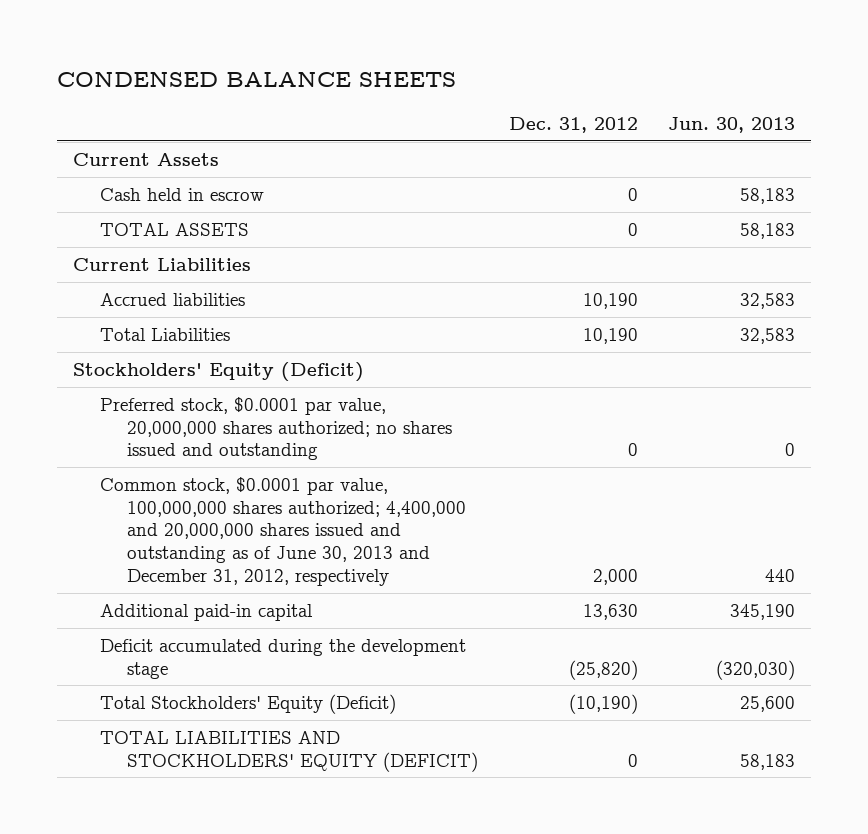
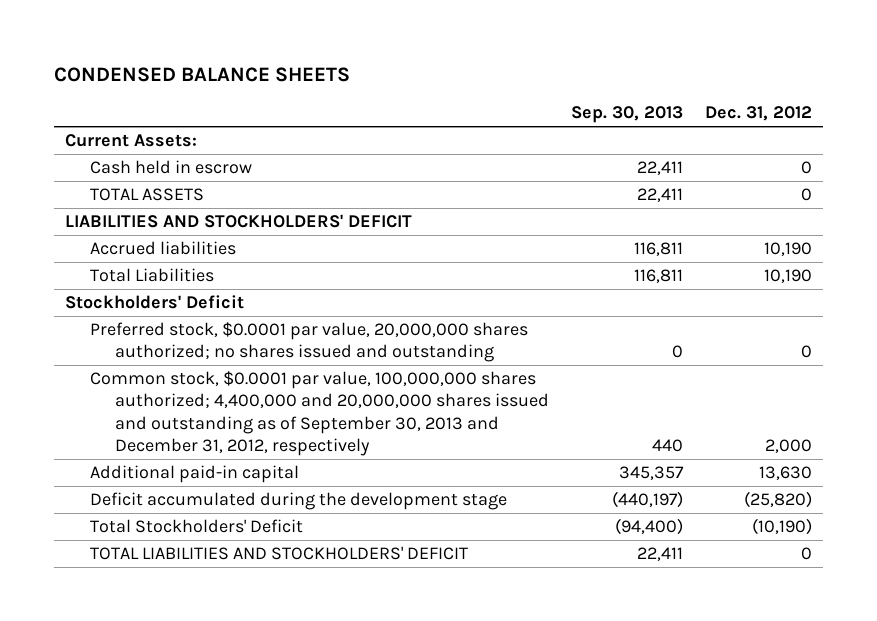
[668,116,796,133] Jun. 30, 2013 -> none
none -> [571,106,684,124] Sep. 30, 2013
[72,152,219,166] Current Assets -> [64,133,197,147] Current Assets:
[72,257,251,271] Current Liabilities -> none
none -> [64,213,412,228] LIABILITIES AND STOCKHOLDERS' DEFICIT
[72,361,364,382] Stockholders' Equity (Deficit) -> [64,294,244,309] Stockholders' Deficit
[99,476,467,586] Common stock, $0.0001 par value, 100,000,000 shares authorized; 4,400,000 and 20,000,000 shares issued and outstanding as of June 30, 2013 and December 31, 2012, respectively -> [90,370,550,457] Common stock, $0.0001 par value, 100,000,000 shares authorized; 4,400,000 and 20,000,000 shares issued and outstanding as of September 30, 2013 and December 31, 2012, respectively
[99,693,396,714] Total Stockholders' Equity (Deficit) -> [90,518,304,533] Total Stockholders' Deficit
[99,730,479,772] TOTAL LIABILITIES AND STOCKHOLDERS' EQUITY (DEFICIT) -> [90,545,469,560] TOTAL LIABILITIES AND STOCKHOLDERS' DEFICIT

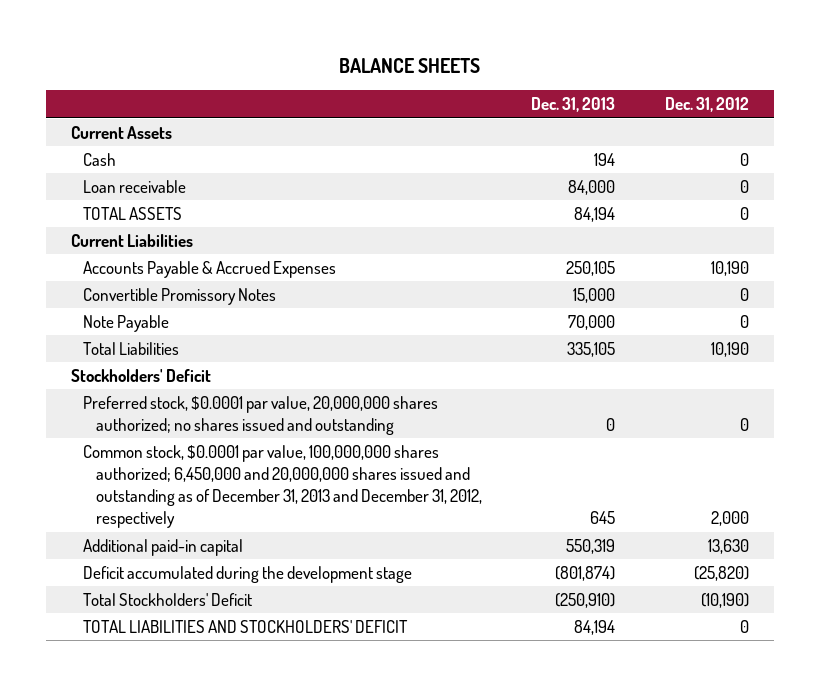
[53,67,350,83] CONDENSED BALANCE SHEETS -> [339,58,481,74] BALANCE SHEETS
[571,106,684,124] Sep. 30, 2013 -> none
none -> [531,97,616,113] Dec. 31, 2013
[64,133,197,147] Current Assets: -> [71,125,173,139] Current Assets
[90,159,253,174] Cash held in escrow -> [83,152,117,166] Cash
none -> [83,179,187,193] Loan receivable
[64,213,412,228] LIABILITIES AND STOCKHOLDERS' DEFICIT -> none
none -> [71,233,194,247] Current Liabilities
[90,240,237,255] Accrued liabilities -> [83,260,337,278] Accounts Payable & Accrued Expenses
none -> [83,287,277,305] Convertible Promissory Notes
none -> [83,314,170,332] Note Payable
[90,370,550,457] Common stock, $0.0001 par value, 100,000,000 shares authorized; 4,400,000 and 20,000,000 shares issued and outstanding as of September 30, 2013 and December 31, 2012, respectively -> [83,444,482,529] Common stock, $0.0001 par value, 100,000,000 shares authorized; 6,450,000 and 20,000,000 shares issued and outstanding as of December 31, 2013 and December 31, 2012, respectively

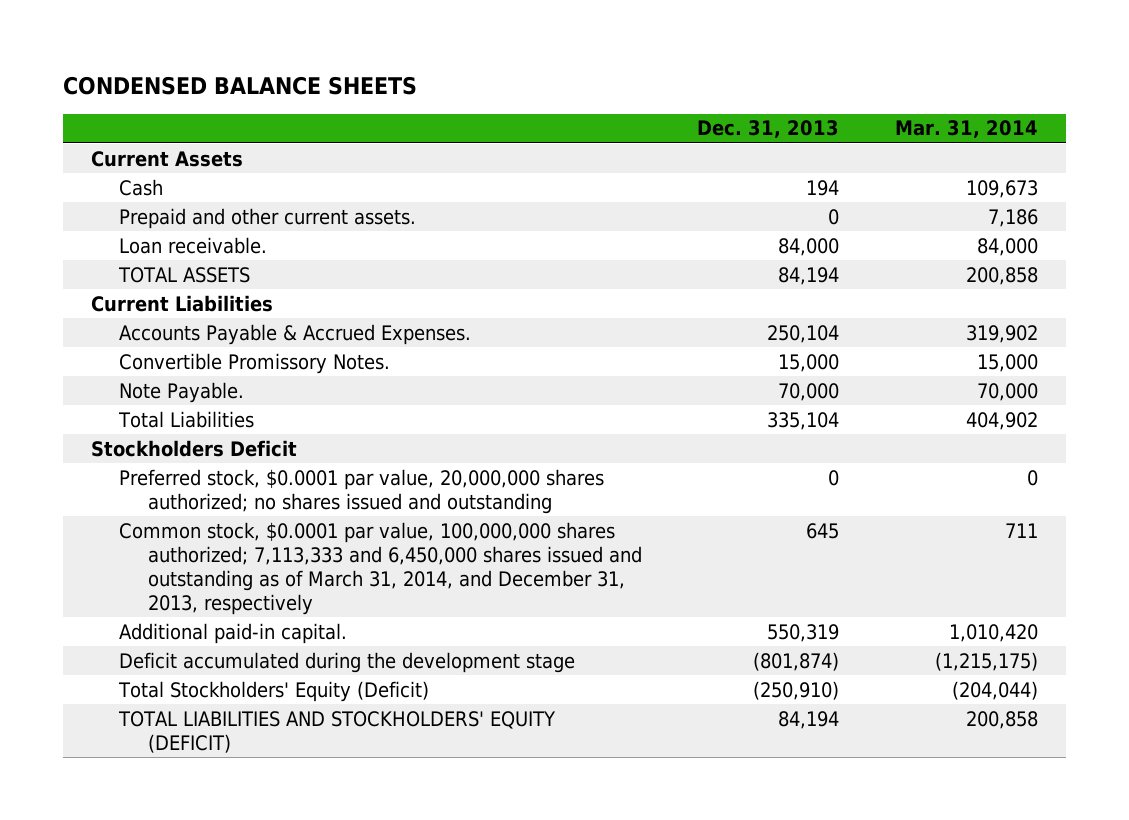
[339,58,481,74] BALANCE SHEETS -> [63,75,418,95] CONDENSED BALANCE SHEETS
[664,97,749,113] Dec. 31, 2012 -> none
none -> [894,120,1038,139] Mar. 31, 2014
none -> [119,207,417,229] Prepaid and other current assets.
[83,179,187,193] Loan receivable -> [119,236,268,254] Loan receivable.
[83,260,337,278] Accounts Payable & Accrued Expenses -> [119,323,472,345] Accounts Payable & Accrued Expenses.
[566,260,616,276] 250,105 -> [767,324,840,343] 250,104
[83,287,277,305] Convertible Promissory Notes -> [119,352,391,374] Convertible Promissory Notes.
[83,314,170,332] Note Payable -> [119,381,245,403] Note Payable.
[567,341,616,357] 335,105 -> [767,411,840,430] 335,104
[71,368,212,382] Stockholders' Deficit -> [90,439,297,457] Stockholders Deficit
[83,444,482,529] Common stock, $0.0001 par value, 100,000,000 shares authorized; 6,450,000 and 20,000,000 shares issued and outstanding as of December 31, 2013 and December 31, 2012, respectively -> [119,521,642,616] Common stock, $0.0001 par value, 100,000,000 shares authorized; 7,113,333 and 6,450,000 shares issued and outstanding as of March 31, 2014, and December 31, 2013, respectively
[83,538,244,556] Additional paid-in capital -> [119,622,348,644] Additional paid-in capital.
[83,592,253,606] Total Stockholders' Deficit -> [118,680,430,702] Total Stockholders' Equity (Deficit)
[83,619,409,633] TOTAL LIABILITIES AND STOCKHOLDERS' DEFICIT -> [118,710,557,753] TOTAL LIABILITIES AND STOCKHOLDERS' EQUITY (DEFICIT)

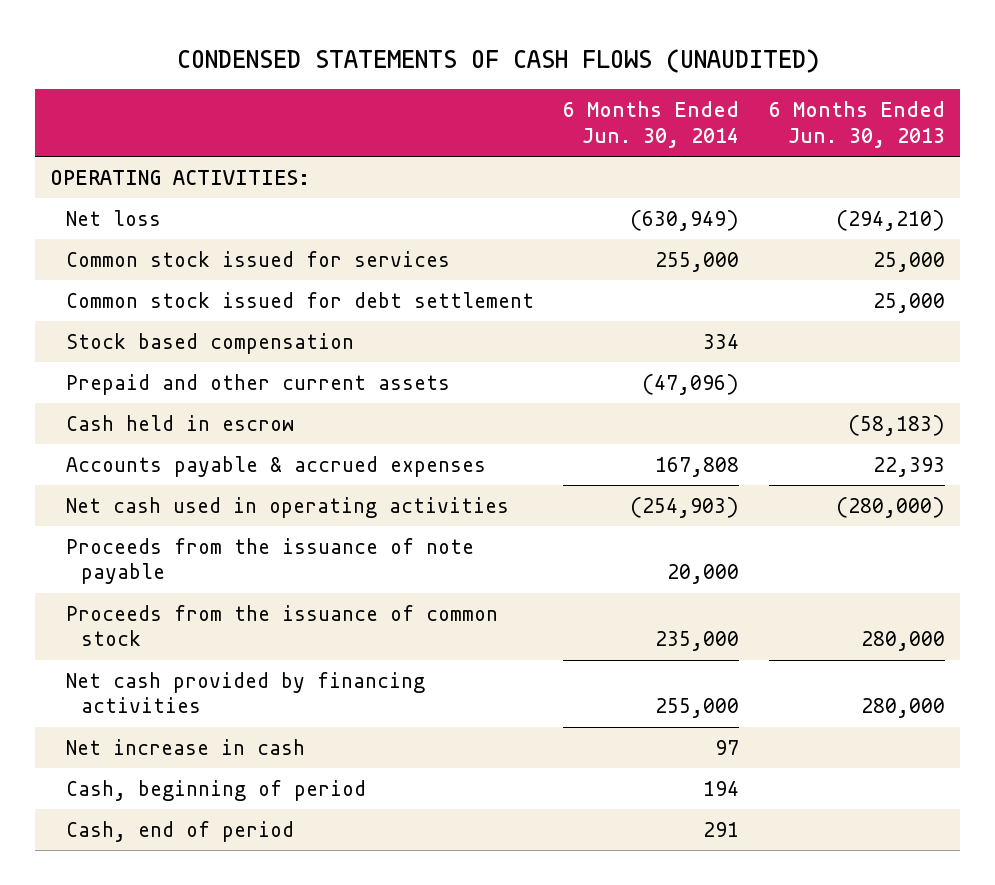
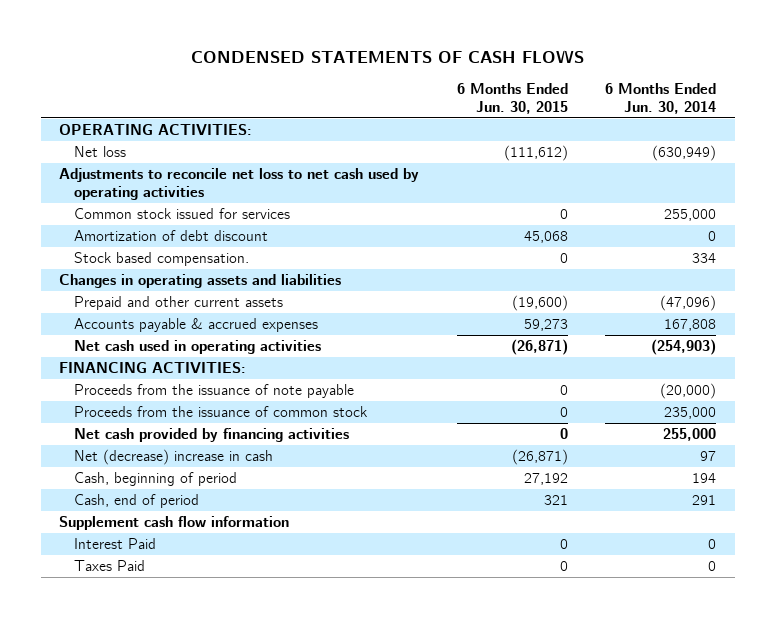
[176,49,819,74] CONDENSED STATEMENTS OF CASH FLOWS (UNAUDITED) -> [190,50,584,64] CONDENSED STATEMENTS OF CASH FLOWS
[769,101,946,148] 6 Months Ended Jun. 30, 2013 -> none
none -> [456,82,568,114] 6 Months Ended Jun. 30, 2015
none -> [59,167,420,200] Adjustments to reconcile net loss to net cash used by operating activities
[65,292,534,309] Common stock issued for debt settlement -> none
none -> [74,229,269,241] Amortization of debt discount
[65,333,354,355] Stock based compensation -> [74,251,250,266] Stock based compensation.
none -> [59,273,342,288] Changes in operating assets and liabilities
[65,415,294,432] Cash held in escrow -> none
none -> [59,361,247,373] FINANCING ACTIVITIES:
[667,564,740,585] 20,000 -> [660,382,717,399] (20,000)
[65,739,305,756] Net increase in cash -> [74,448,274,465] Net (decrease) increase in cash
none -> [59,515,290,530] Supplement cash flow information
none -> [74,537,157,549] Interest Paid
none -> [74,559,146,571] Taxes Paid

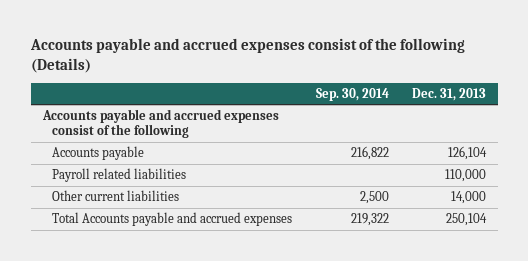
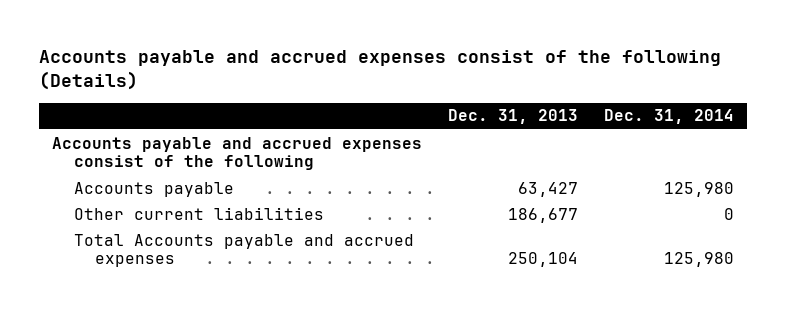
[315,87,389,101] Sep. 30, 2014 -> none
none -> [604,109,735,125] Dec. 31, 2014
[52,168,187,183] Payroll related liabilities -> none
[447,146,487,161] 126,104 -> [518,181,579,197] 63,427
[450,191,486,205] 14,000 -> [508,207,579,223] 186,677

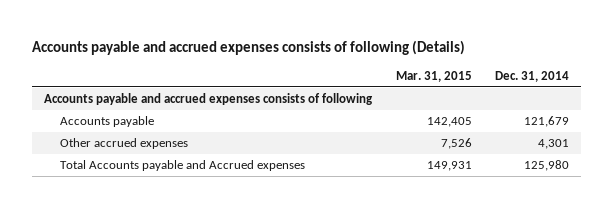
[39,50,722,91] Accounts payable and accrued expenses consist of the following (Details) -> [31,39,465,55] Accounts payable and accrued expenses consists of following (Details)
[448,109,579,125] Dec. 31, 2013 -> none
none -> [395,71,472,83] Mar. 31, 2015
[52,136,423,171] Accounts payable and accrued expenses consist of the following -> [43,93,373,106] Accounts payable and accrued expenses consists of following
[664,181,735,197] 125,980 -> [524,116,570,128] 121,679
[73,206,324,220] Other current liabilities -> [60,138,189,150] Other accrued expenses
[724,207,735,220] 0 -> [538,139,570,150] 4,301
[73,233,414,268] Total Accounts payable and accrued expenses -> [60,160,306,172] Total Accounts payable and Accrued expenses

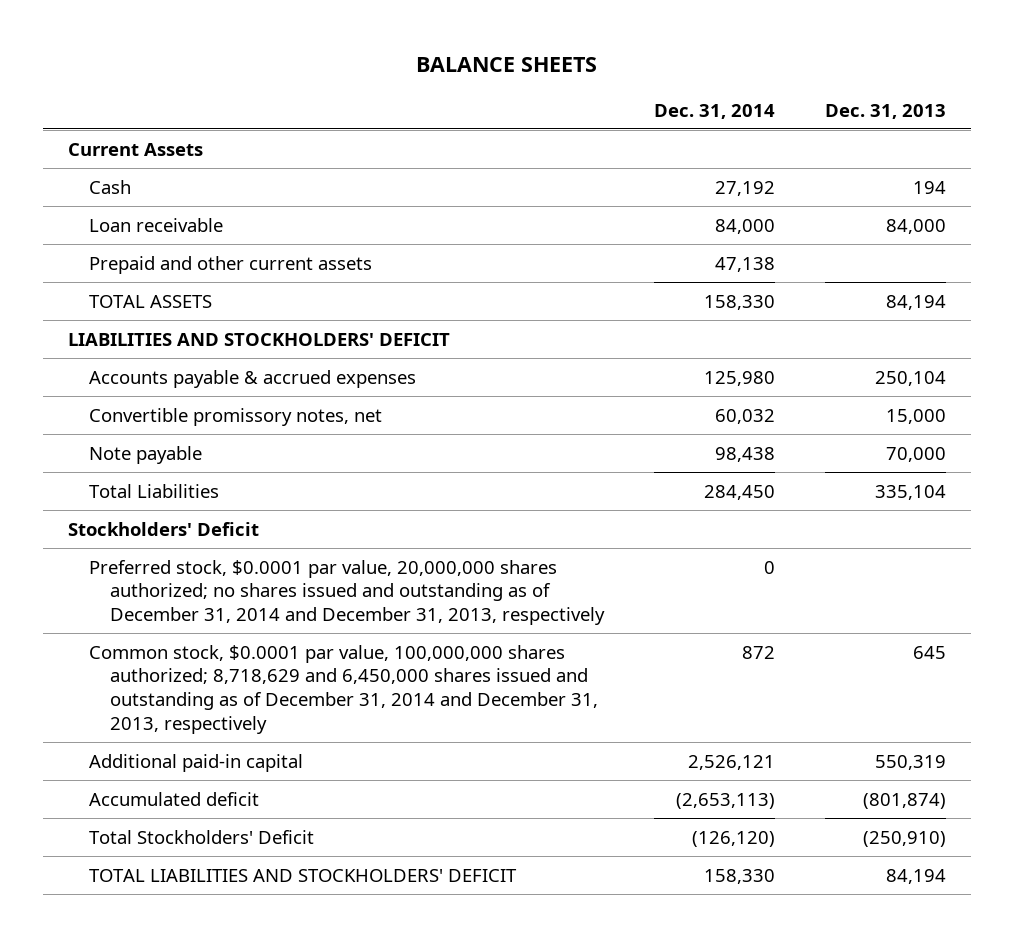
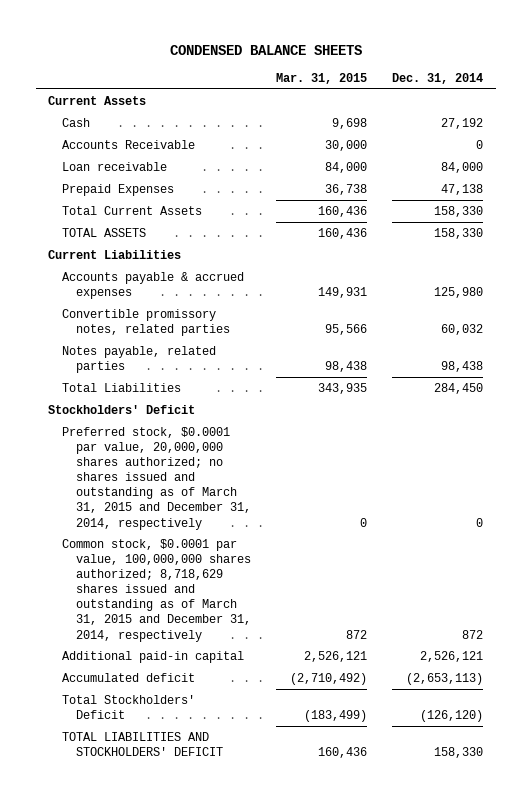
[416,57,598,73] BALANCE SHEETS -> [169,44,362,55] CONDENSED BALANCE SHEETS
[824,103,946,119] Dec. 31, 2013 -> none
none -> [276,73,368,85] Mar. 31, 2015
none -> [62,139,196,149] Accounts Receivable
[89,255,373,274] Prepaid and other current assets -> [62,183,175,196] Prepaid Expenses
none -> [62,205,203,215] Total Current Assets
[68,332,451,346] LIABILITIES AND STOCKHOLDERS' DEFICIT -> none
none -> [48,249,182,259] Current Liabilities
[89,407,383,426] Convertible promissory notes, net -> [62,308,231,336] Convertible promissory notes, related parties
[89,445,203,464] Note payable -> [62,345,217,373] Notes payable, related parties
[89,559,605,626] Preferred stock, $0.0001 par value, 20,000,000 shares authorized; no shares issued and outstanding as of December 31, 2014 and December 31, 2013, respectively -> [62,426,252,530] Preferred stock, $0.0001 par value, 20,000,000 shares authorized; no shares issued and outstanding as of March 31, 2015 and December 31, 2014, respectively
[89,644,598,735] Common stock, $0.0001 par value, 100,000,000 shares authorized; 8,718,629 and 6,450,000 shares issued and outstanding as of December 31, 2014 and December 31, 2013, respectively -> [62,538,252,642] Common stock, $0.0001 par value, 100,000,000 shares authorized; 8,718,629 shares issued and outstanding as of March 31, 2015 and December 31, 2014, respectively

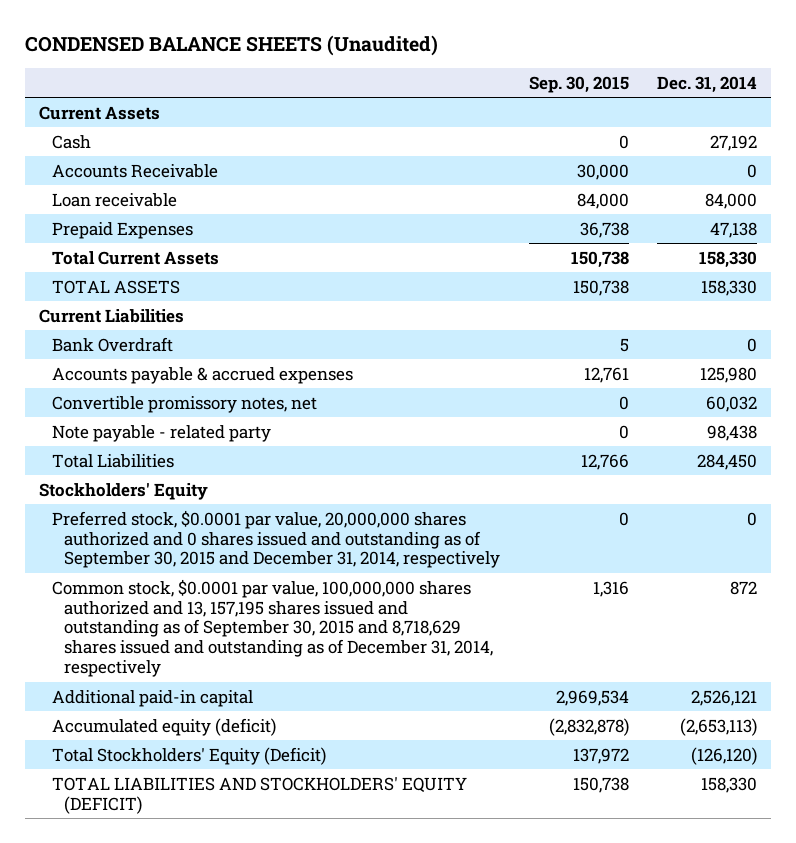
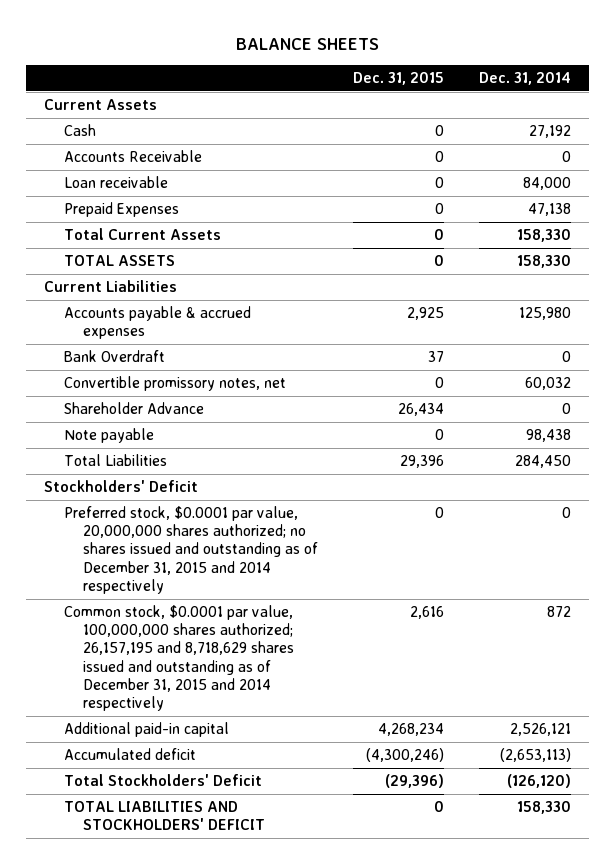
[24,35,438,57] CONDENSED BALANCE SHEETS (Unaudited) -> [235,38,379,51] BALANCE SHEETS
[528,75,629,93] Sep. 30, 2015 -> none
none -> [353,72,445,86] Dec. 31, 2015
[51,336,173,352] Bank Overdraft -> [63,349,165,362] Bank Overdraft
none -> [63,401,204,414] Shareholder Advance
[51,424,271,442] Note payable - related party -> [63,427,154,443] Note payable
[38,482,208,500] Stockholders' Equity -> [43,479,198,492] Stockholders' Deficit
[51,509,501,569] Preferred stock, $0.0001 par value, 20,000,000 shares authorized and 0 shares issued and outstanding as of September 30, 2015 and December 31, 2014, respectively -> [63,505,319,594] Preferred stock, $0.0001 par value, 20,000,000 shares authorized; no shares issued and outstanding as of December 31, 2015 and 2014 respectively
[51,578,494,678] Common stock, $0.0001 par value, 100,000,000 shares authorized and 13, 157,195 shares issued and outstanding as of September 30, 2015 and 8,718,629 shares issued and outstanding as of December 31, 2014, respectively -> [63,604,295,712] Common stock, $0.0001 par value, 100,000,000 shares authorized; 26,157,195 and 8,718,629 shares issued and outstanding as of December 31, 2015 and 2014 respectively
[51,717,276,736] Accumulated equity (deficit) -> [63,747,196,760] Accumulated deficit
[51,746,326,765] Total Stockholders' Equity (Deficit) -> [63,773,262,786] Total Stockholders' Deficit
[51,776,467,814] TOTAL LIABILITIES AND STOCKHOLDERS' EQUITY (DEFICIT) -> [63,800,266,831] TOTAL LIABILITIES AND STOCKHOLDERS' DEFICIT

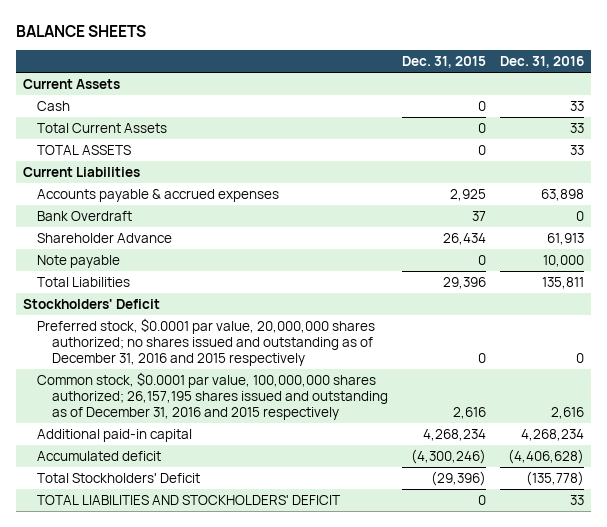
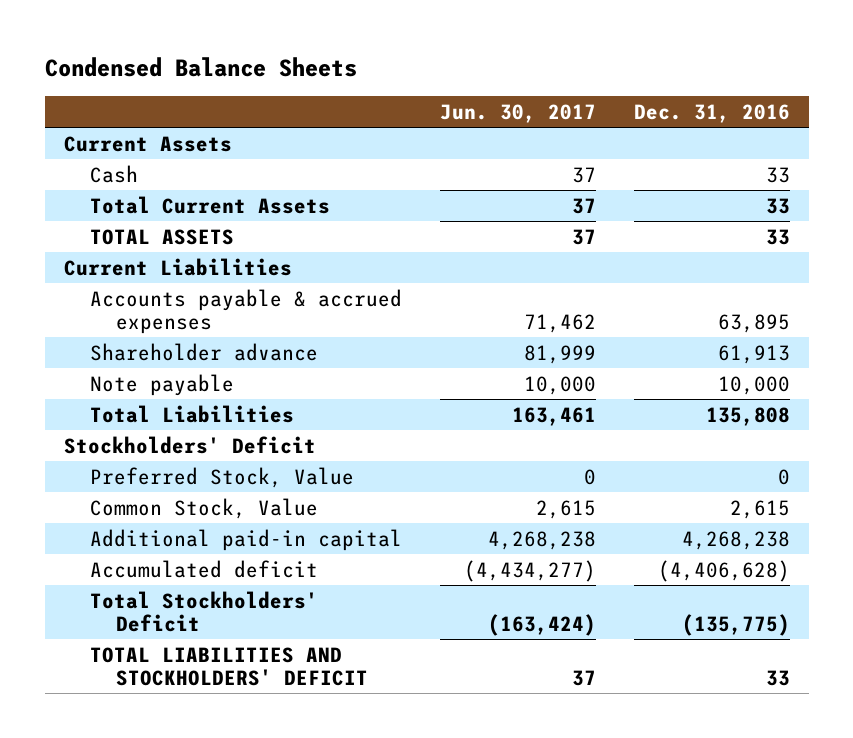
[15,24,146,37] BALANCE SHEETS -> [44,57,357,78] Condensed Balance Sheets
[401,56,486,69] Dec. 31, 2015 -> none
none -> [439,104,596,124] Jun. 30, 2017
[37,211,133,222] Bank Overdraft -> none
[540,189,584,202] 63,898 -> [717,314,790,334] 63,895
[37,233,173,244] Shareholder Advance -> [89,342,318,361] Shareholder advance
[541,277,584,290] 135,811 -> [705,406,790,426] 135,808
[37,372,388,420] Common stock, $0.0001 par value, 100,000,000 shares authorized; 26,157,195 shares issued and outstanding as of December 31, 2016 and 2015 respectively -> none
[37,318,376,366] Preferred stock, $0.0001 par value, 20,000,000 shares authorized; no shares issued and outstanding as of December 31, 2016 and 2015 respectively -> [89,466,354,488] Preferred Stock, Value
none -> [89,497,318,519] Common Stock, Value
[520,429,584,442] 4,268,234 -> [681,530,790,550] 4,268,238
[525,471,584,487] (135,778) -> [681,614,790,637] (135,775)

